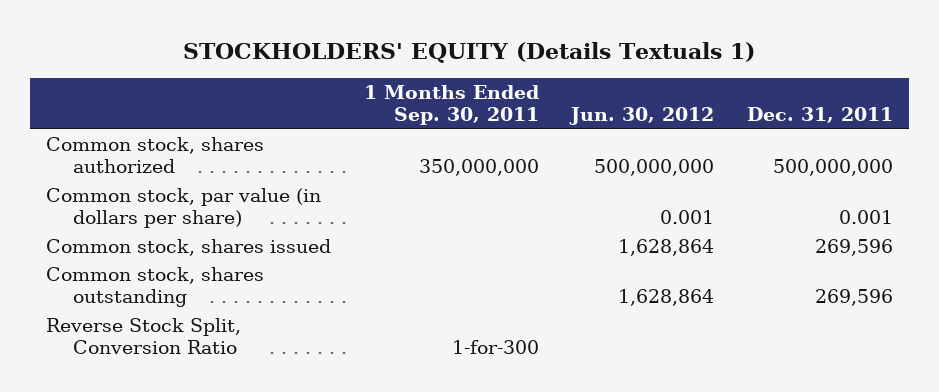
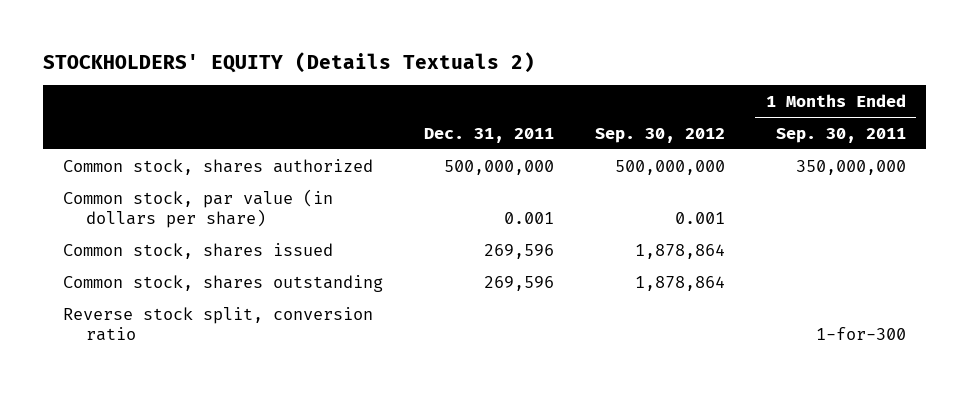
[183,42,756,64] STOCKHOLDERS' EQUITY (Details Textuals 1) -> [43,51,536,73] STOCKHOLDERS' EQUITY (Details Textuals 2)
[569,107,715,126] Jun. 30, 2012 -> none
none -> [594,127,725,143] Sep. 30, 2012
[46,318,242,355] Reverse Stock Split, Conversion Ratio -> [63,306,374,341] Reverse stock split, conversion ratio

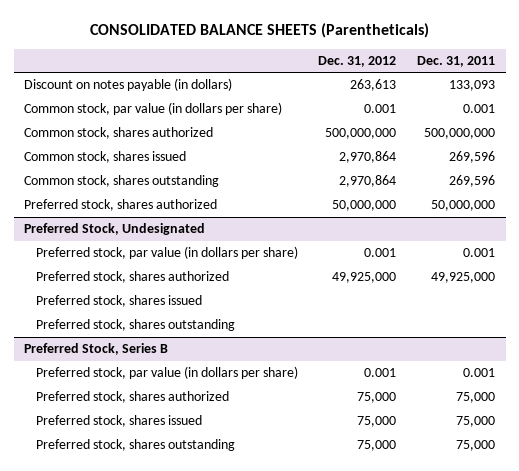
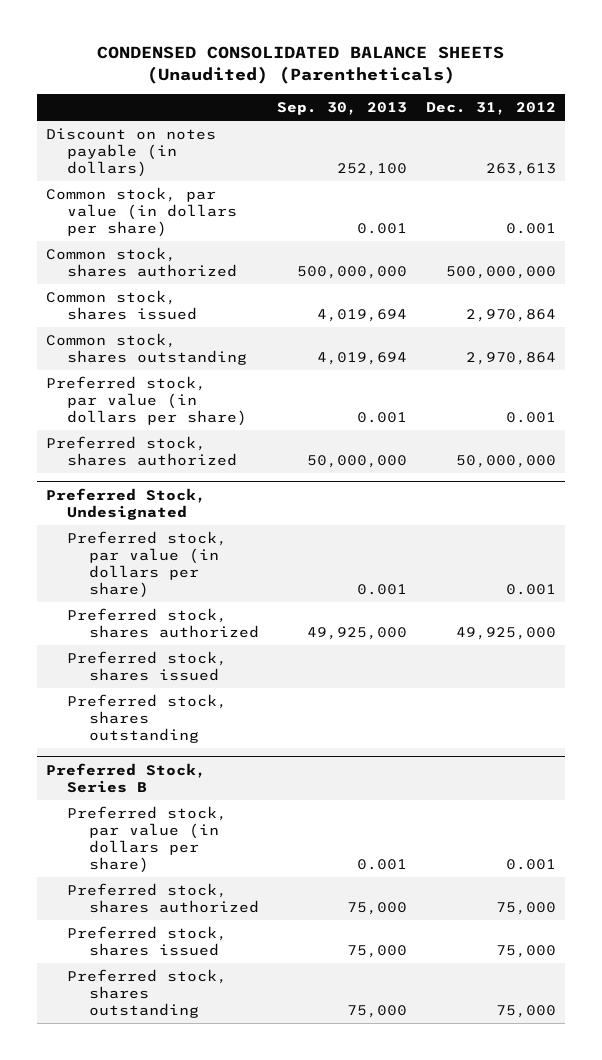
[89,23,429,39] CONSOLIDATED BALANCE SHEETS (Parentheticals) -> [97,46,505,85] CONDENSED CONSOLIDATED BALANCE SHEETS (Unaudited) (Parentheticals)
[417,56,496,68] Dec. 31, 2011 -> none
none -> [277,102,408,116] Sep. 30, 2013
none -> [46,376,248,427] Preferred stock, par value (in dollars per share)

